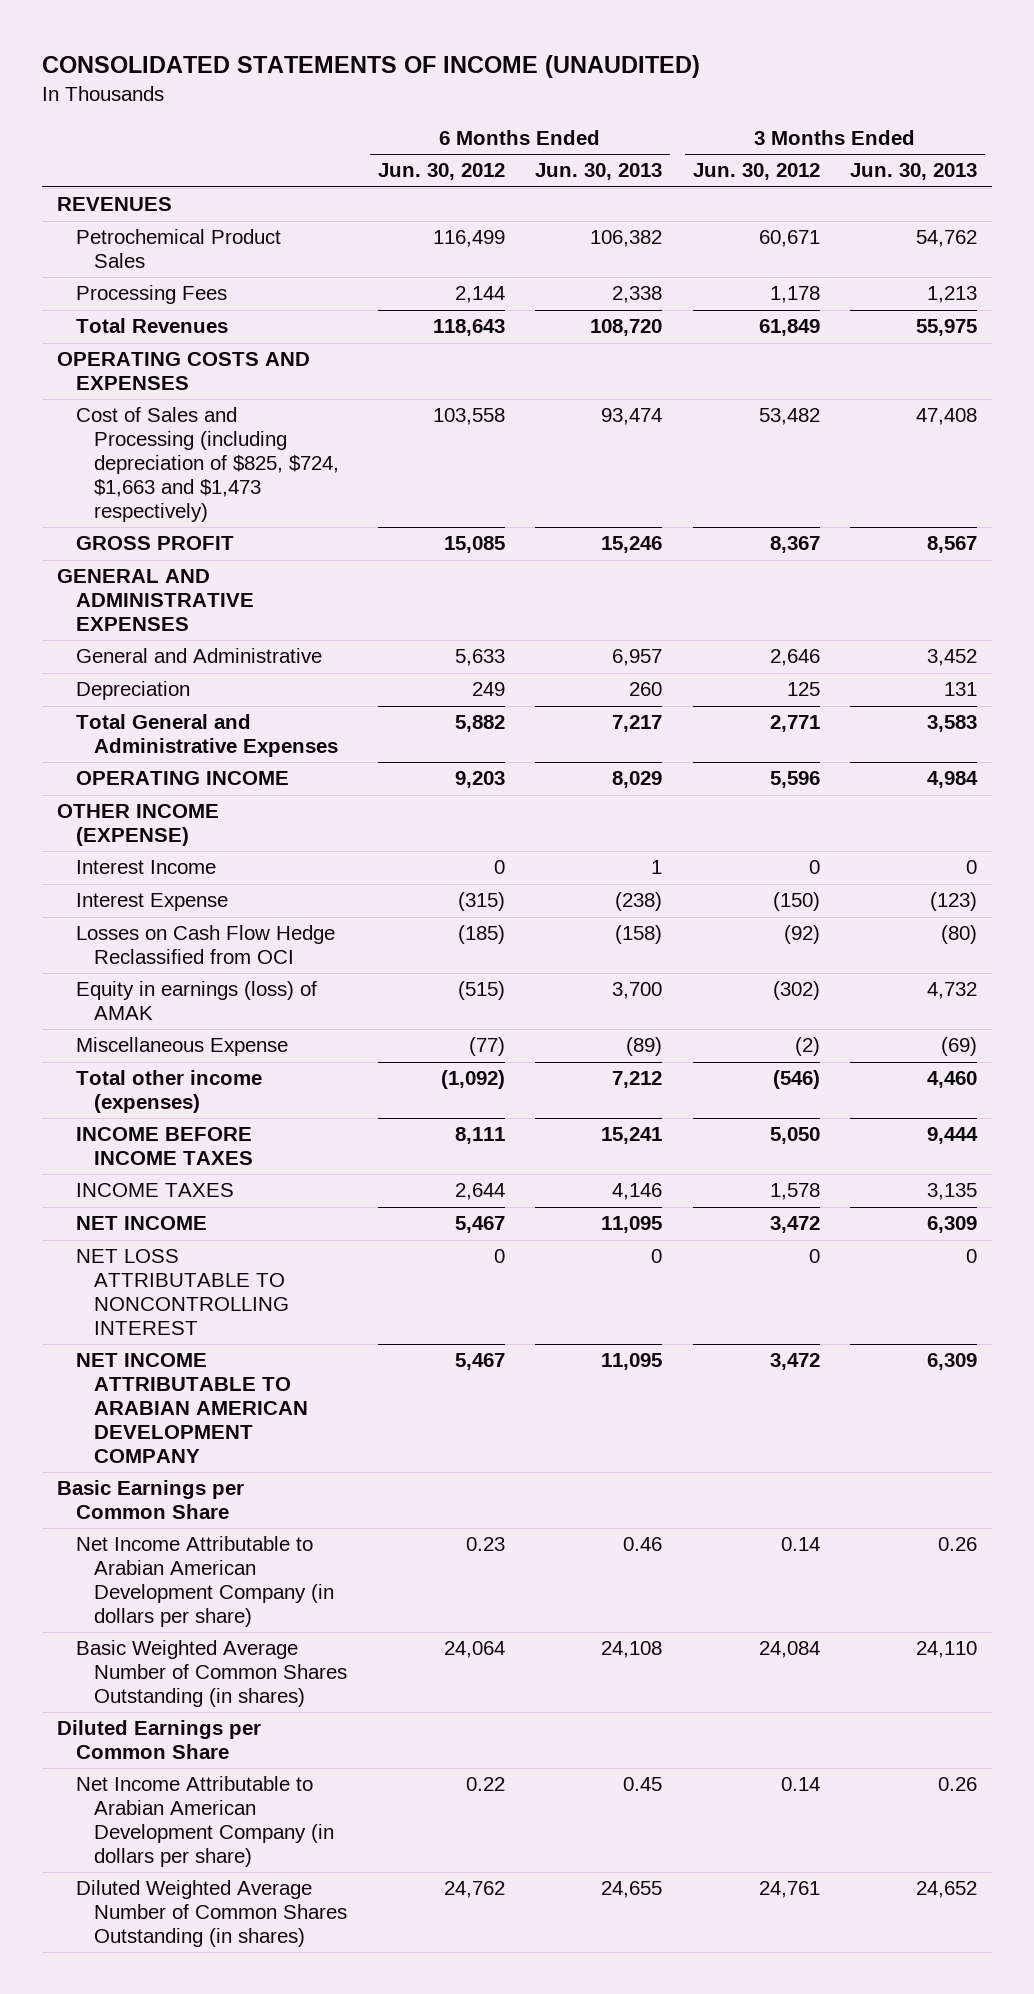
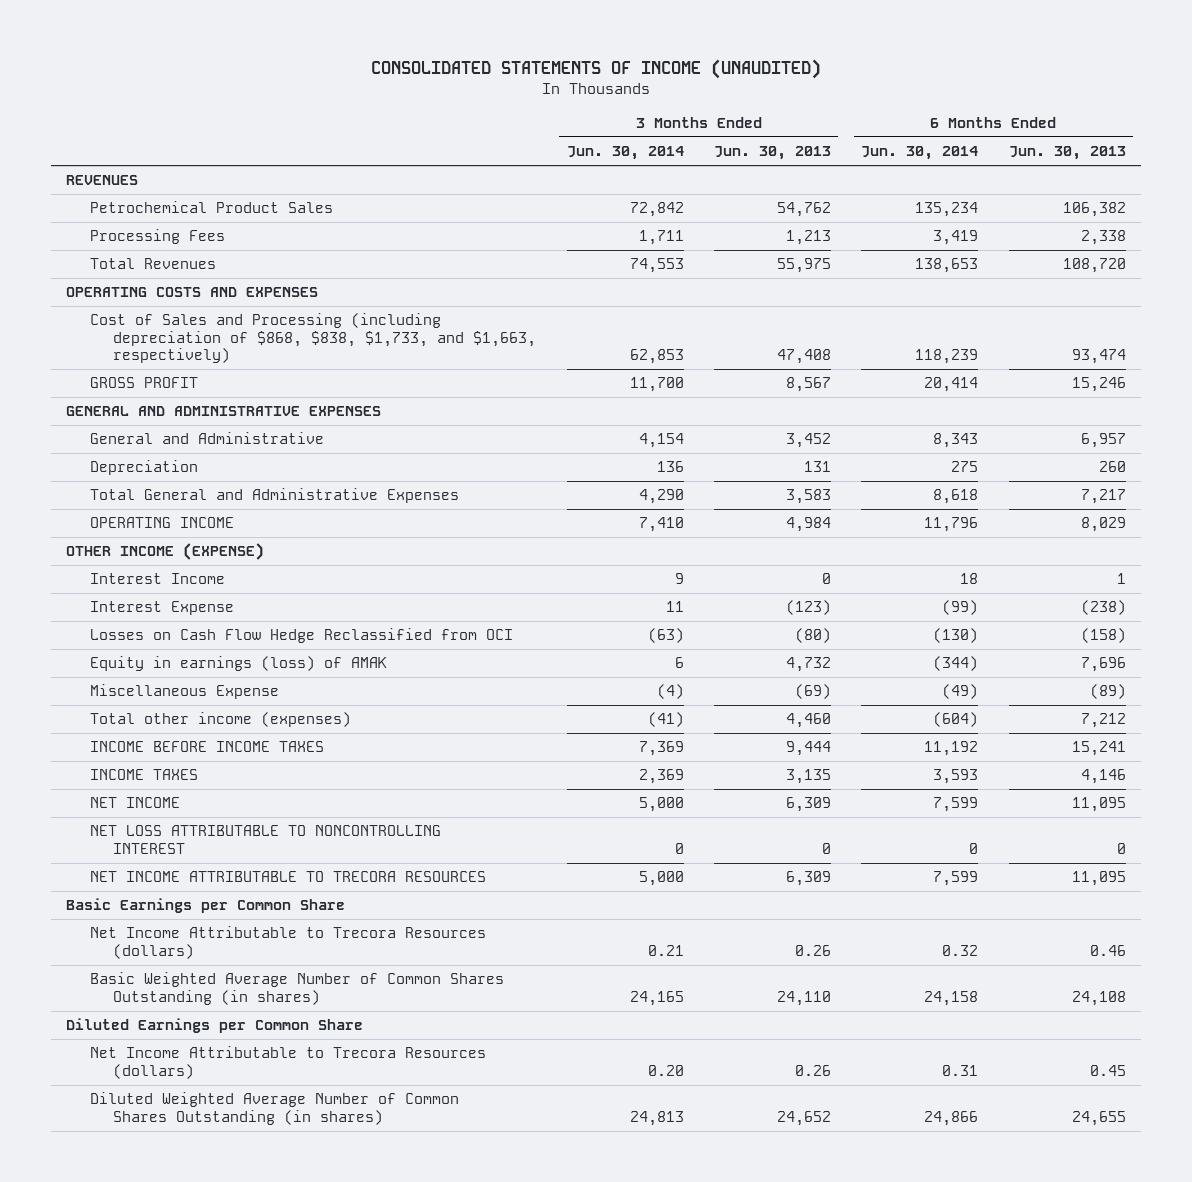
[377,163,505,181] Jun. 30, 2012 -> none
[692,163,820,181] Jun. 30, 2012 -> none
none -> [566,146,684,161] Jun. 30, 2014
none -> [861,146,979,161] Jun. 30, 2014
[75,407,340,522] Cost of Sales and Processing (including depreciation of $825, $724, $1,663 and $1,473 respectively) -> [89,313,537,364] Cost of Sales and Processing (including depreciation of $868, $838, $1,733, and $1,663, respectively)
[612,982,663,1000] 3,700 -> [1080,657,1126,673] 7,696
[75,1353,309,1463] NET INCOME ATTRIBUTABLE TO ARABIAN AMERICAN DEVELOPMENT COMPANY -> [89,871,486,883] NET INCOME ATTRIBUTABLE TO TRECORA RESOURCES
[75,1536,335,1627] Net Income Attributable to Arabian American Development Company (in dollars per share) -> [89,926,486,959] Net Income Attributable to Trecora Resources (dollars)
[75,1776,335,1867] Net Income Attributable to Arabian American Development Company (in dollars per share) -> [89,1046,486,1079] Net Income Attributable to Trecora Resources (dollars)

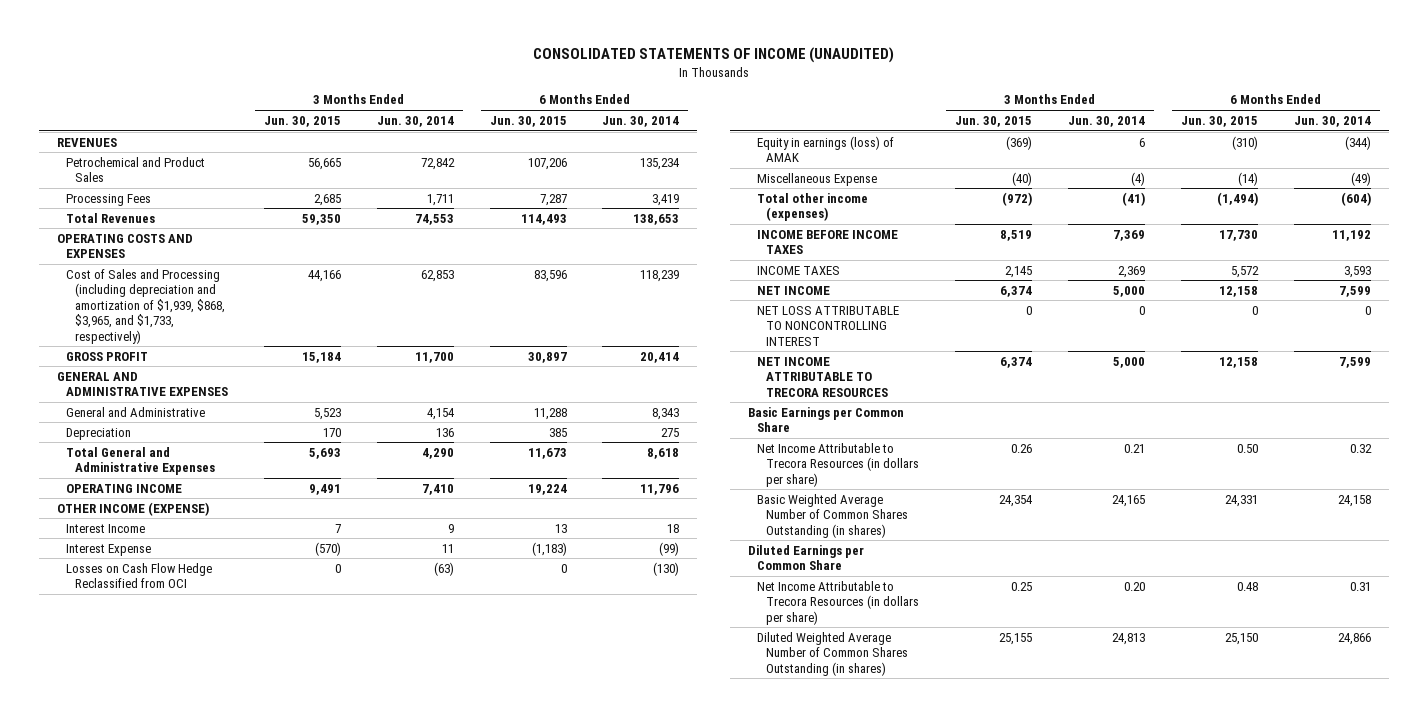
[713,146,831,161] Jun. 30, 2013 -> none
[1008,146,1126,161] Jun. 30, 2013 -> none
none -> [263,115,341,127] Jun. 30, 2015
none -> [489,115,567,127] Jun. 30, 2015
[89,201,333,214] Petrochemical Product Sales -> [65,156,205,183] Petrochemical and Product Sales
[89,313,537,364] Cost of Sales and Processing (including depreciation of $868, $838, $1,733, and $1,663, respectively) -> [65,268,225,344] Cost of Sales and Processing (including depreciation and amortization of $1,939, $868, $3,965, and $1,733, respectively)
[89,926,486,959] Net Income Attributable to Trecora Resources (dollars) -> [757,442,920,487] Net Income Attributable to Trecora Resources (in dollars per share)
[89,1046,486,1079] Net Income Attributable to Trecora Resources (dollars) -> [757,580,920,625] Net Income Attributable to Trecora Resources (in dollars per share)

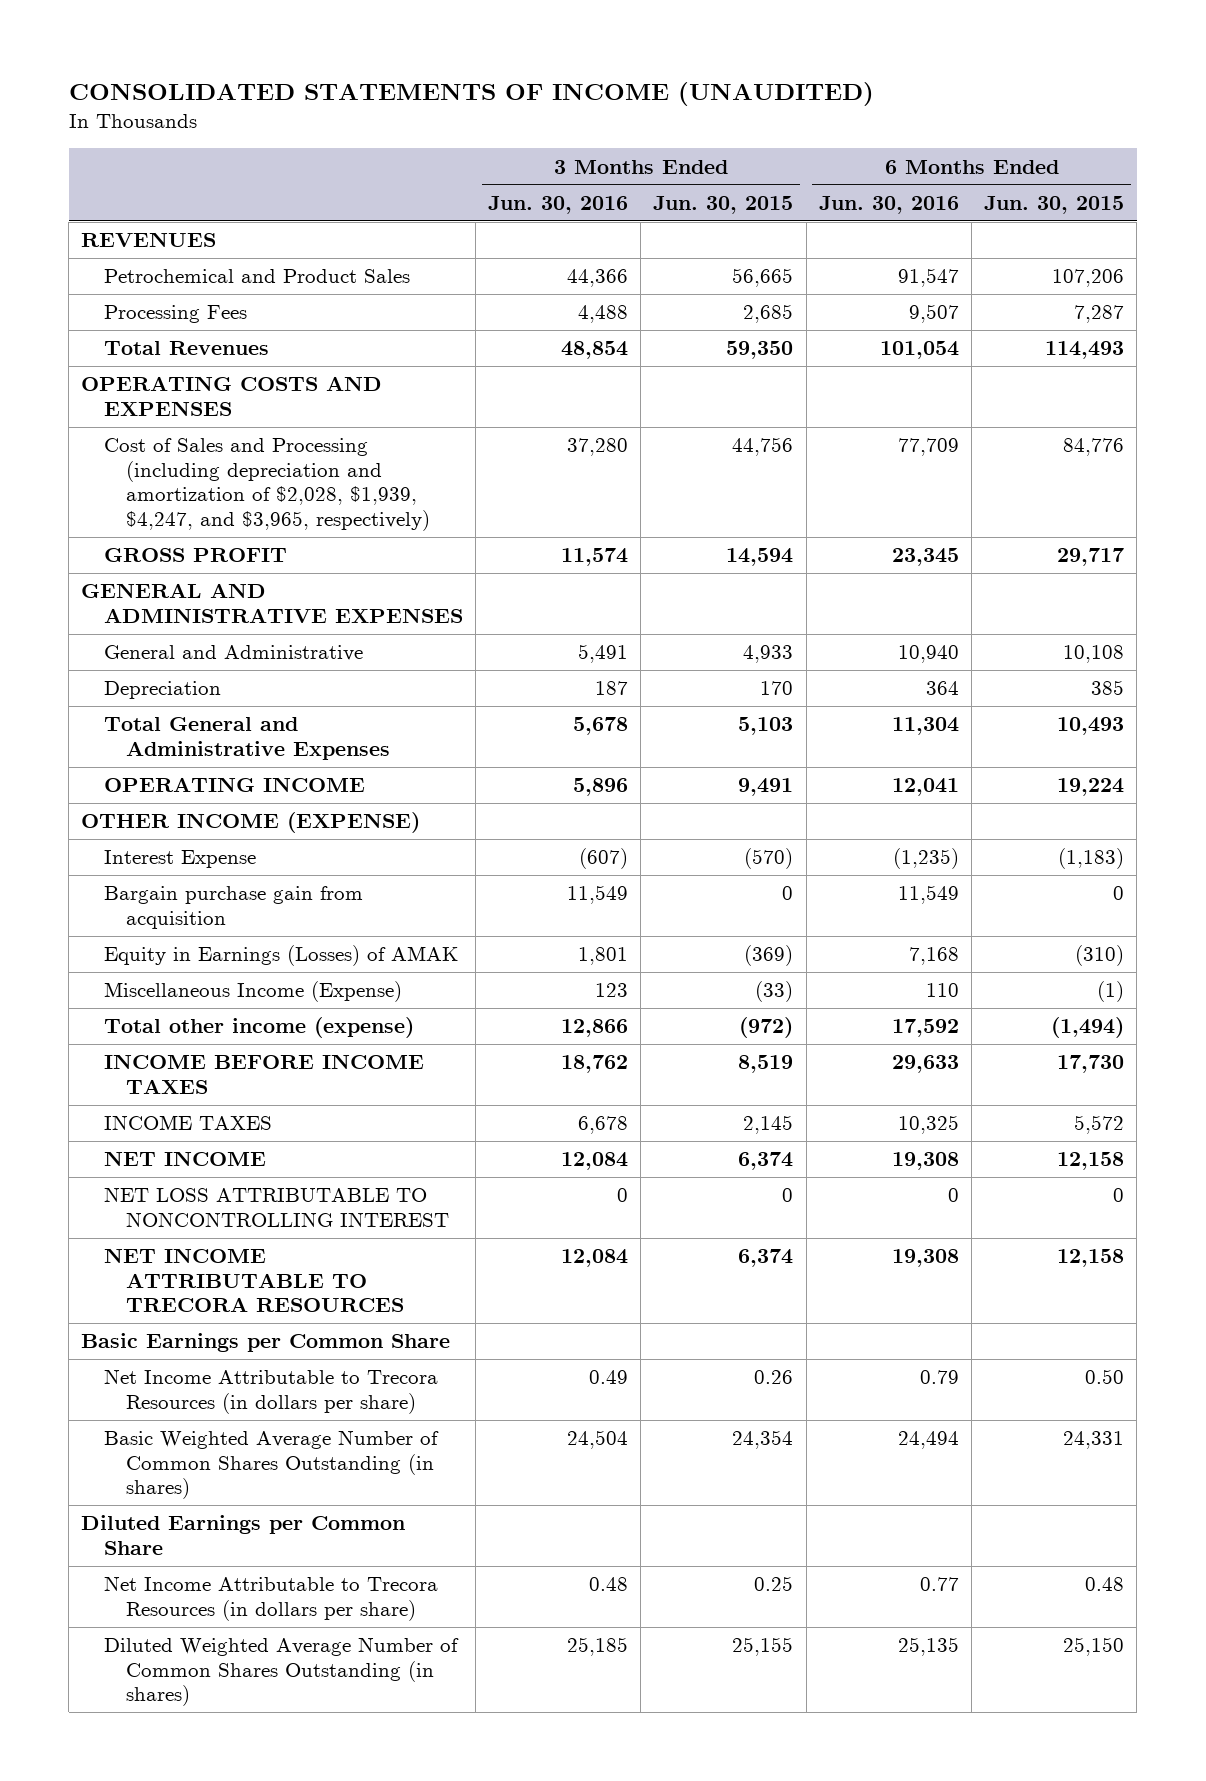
[376,115,454,127] Jun. 30, 2014 -> none
[602,115,680,127] Jun. 30, 2014 -> none
none -> [487,195,628,214] Jun. 30, 2016
none -> [818,195,959,214] Jun. 30, 2016
[65,268,225,344] Cost of Sales and Processing (including depreciation and amortization of $1,939, $868, $3,965, and $1,733, respectively) -> [103,438,430,531] Cost of Sales and Processing (including depreciation and amortization of $2,028, $1,939, $4,247, and $3,965, respectively)
[307,269,341,282] 44,166 -> [732,437,794,457] 44,756
[533,269,567,282] 83,596 -> [1063,438,1125,457] 84,776
[301,351,341,363] 15,184 -> [726,548,794,567] 14,594
[527,351,567,363] 30,897 -> [1057,548,1125,567] 29,717
[313,407,341,420] 5,523 -> [743,645,794,664] 4,933
[533,407,567,420] 11,288 -> [1063,645,1125,664] 10,108
[308,447,341,459] 5,693 -> [738,717,794,736] 5,103
[527,447,567,459] 11,673 -> [1057,717,1125,736] 10,493
[65,523,145,533] Interest Income -> none
[65,562,212,589] Losses on Cash Flow Hedge Reclassified from OCI -> none
none -> [103,886,363,929] Bargain purchase gain from acquisition
[757,135,895,163] Equity in earnings (loss) of AMAK -> [103,945,458,967] Equity in Earnings (Losses) of AMAK
[757,172,878,186] Miscellaneous Expense -> [103,981,402,1003] Miscellaneous Income (Expense)
[1012,171,1033,186] (40) -> [755,981,794,1003] (33)
[1237,171,1258,186] (14) -> [1097,981,1125,1003] (1)
[757,192,869,222] Total other income (expenses) -> [103,1017,414,1039] Total other income (expense)

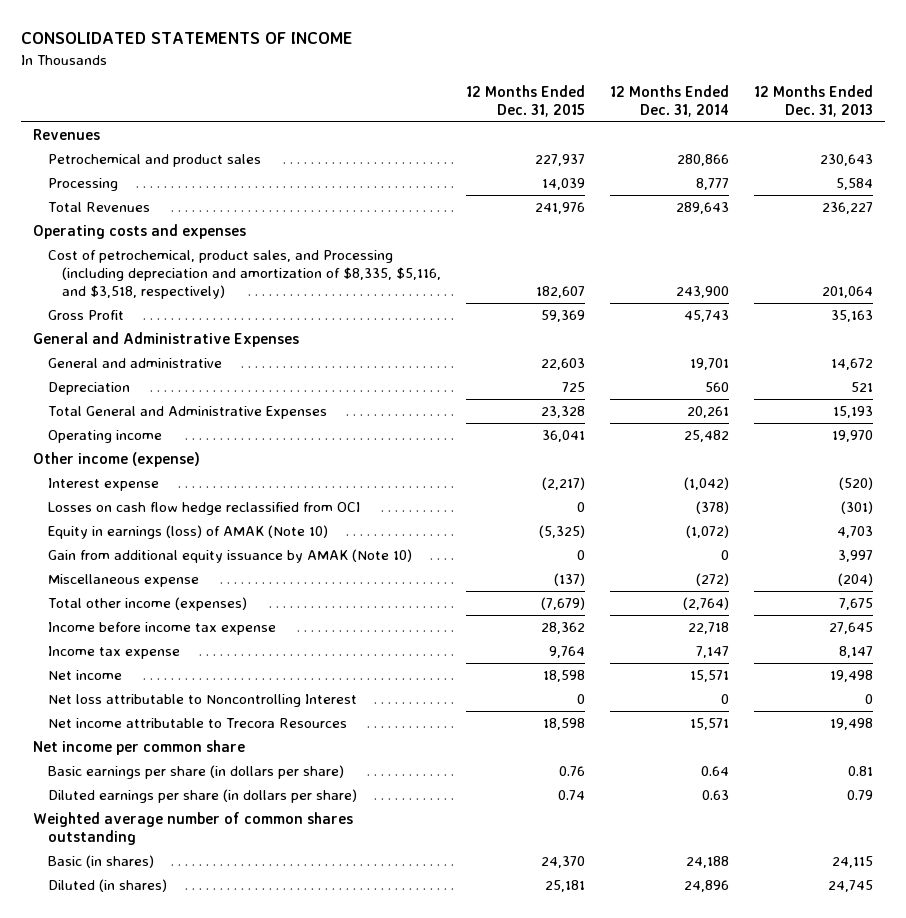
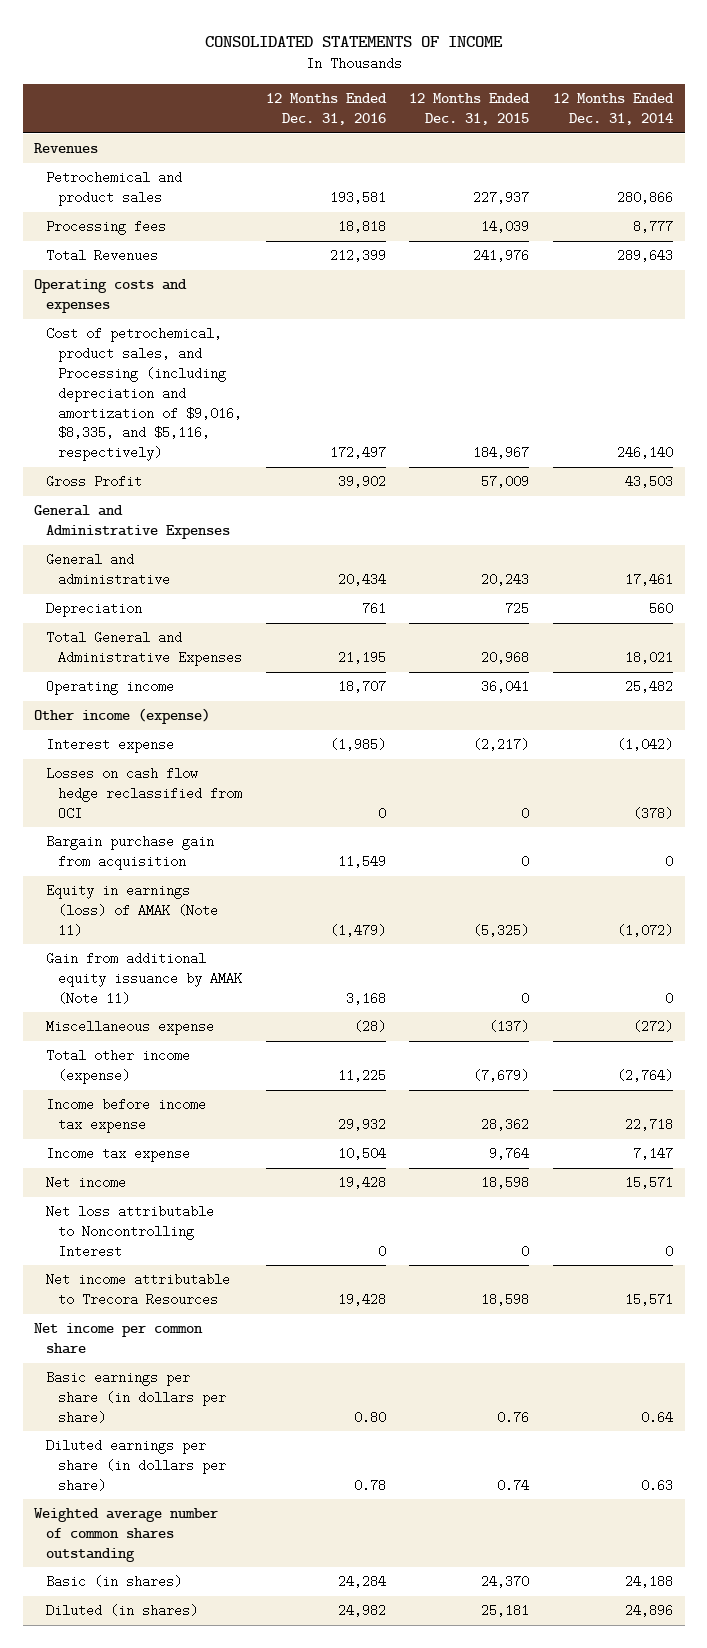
[753,84,873,117] 12 Months Ended Dec. 31, 2013 -> none
none -> [265,93,387,126] 12 Months Ended Dec. 31, 2016
[47,178,118,192] Processing -> [46,220,167,236] Processing fees
[47,250,442,299] Cost of petrochemical, product sales, and Processing (including depreciation and amortization of $8,335, $5,116, and $3,518, respectively) -> [46,327,242,462] Cost of petrochemical, product sales, and Processing (including depreciation and amortization of $9,016, $8,335, and $5,116, respectively)
[536,285,586,298] 182,607 -> [473,446,530,460] 184,967
[675,285,729,298] 243,900 -> [616,446,673,460] 246,140
[541,310,586,323] 59,369 -> [481,475,530,489] 57,009
[683,310,729,323] 45,743 -> [624,475,673,489] 43,503
[541,358,586,371] 22,603 -> [481,573,530,587] 20,243
[689,358,729,371] 19,701 -> [624,573,673,587] 17,461
[541,406,586,419] 23,328 -> [481,651,530,665] 20,968
[686,406,729,419] 20,261 -> [624,651,673,665] 18,021
none -> [46,835,215,871] Bargain purchase gain from acquisition
[47,525,328,540] Equity in earnings (loss) of AMAK (Note 10) -> [46,884,218,937] Equity in earnings (loss) of AMAK (Note 11)
[47,549,412,564] Gain from additional equity issuance by AMAK (Note 10) -> [46,952,242,1005] Gain from additional equity issuance by AMAK (Note 11)
[47,597,247,612] Total other income (expenses) -> [46,1049,191,1085] Total other income (expense)

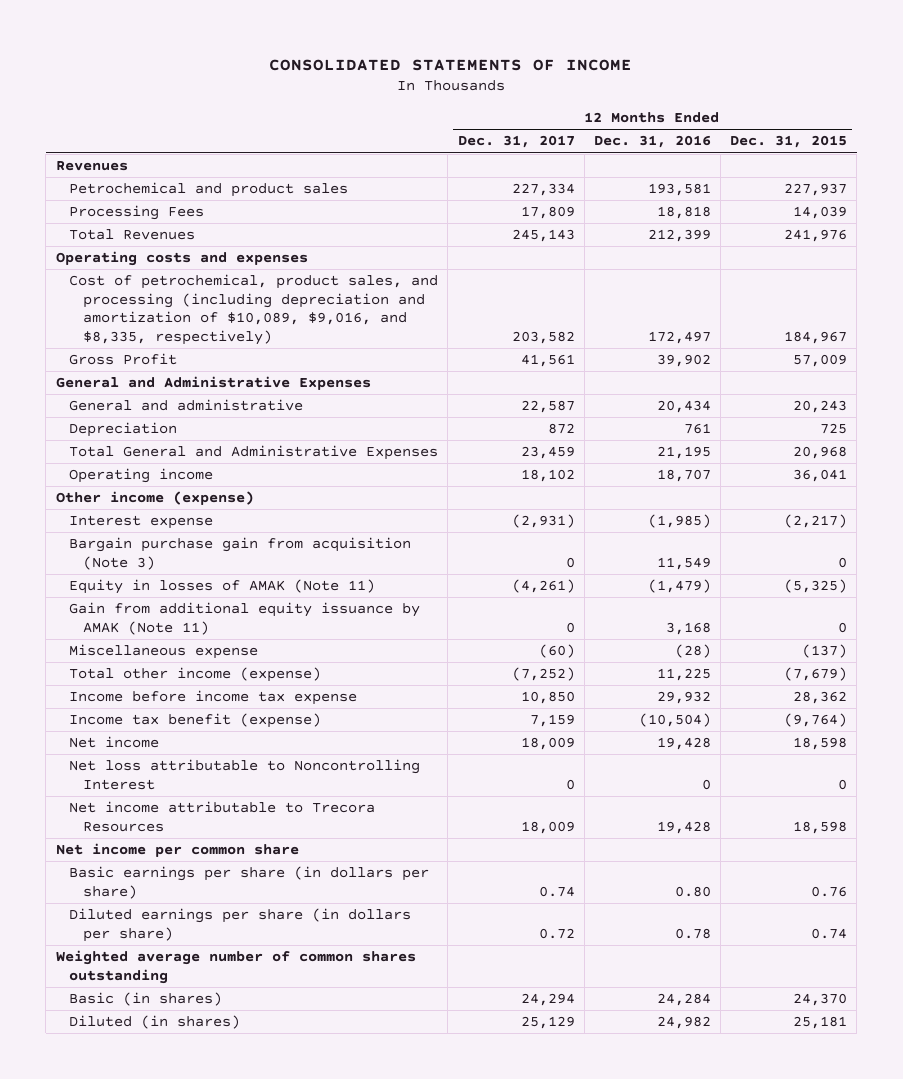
[552,93,674,126] 12 Months Ended Dec. 31, 2014 -> none
none -> [457,135,575,149] Dec. 31, 2017
[46,220,167,236] Processing fees -> [69,205,205,221] Processing Fees
[46,327,242,462] Cost of petrochemical, product sales, and Processing (including depreciation and amortization of $9,016, $8,335, and $5,116, respectively) -> [69,274,439,345] Cost of petrochemical, product sales, and processing (including depreciation and amortization of $10,089, $9,016, and $8,335, respectively)
[46,767,242,820] Losses on cash flow hedge reclassified from OCI -> none
[46,835,215,871] Bargain purchase gain from acquisition -> [69,537,412,570] Bargain purchase gain from acquisition (Note 3)
[46,884,218,937] Equity in earnings (loss) of AMAK (Note 11) -> [69,579,376,595] Equity in losses of AMAK (Note 11)
[46,1147,191,1163] Income tax expense -> [69,713,322,729] Income tax benefit (expense)
[337,1147,386,1161] 10,504 -> [638,713,711,728] (10,504)
[489,1147,530,1161] 9,764 -> [784,713,848,728] (9,764)

